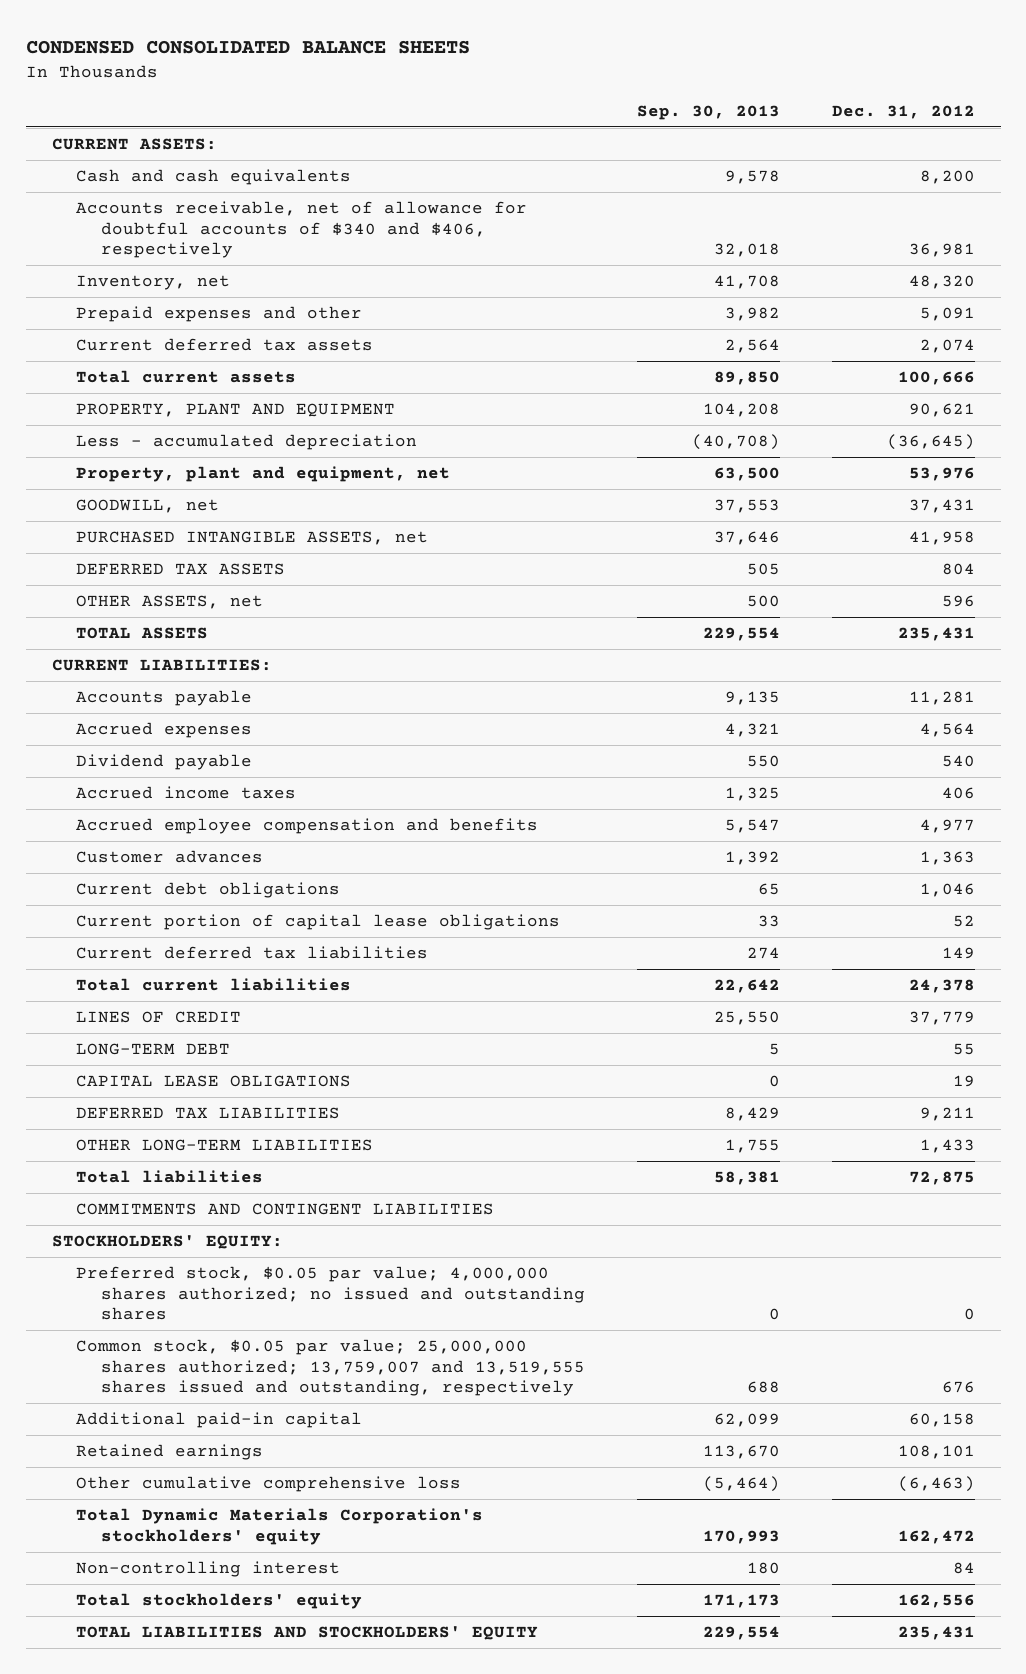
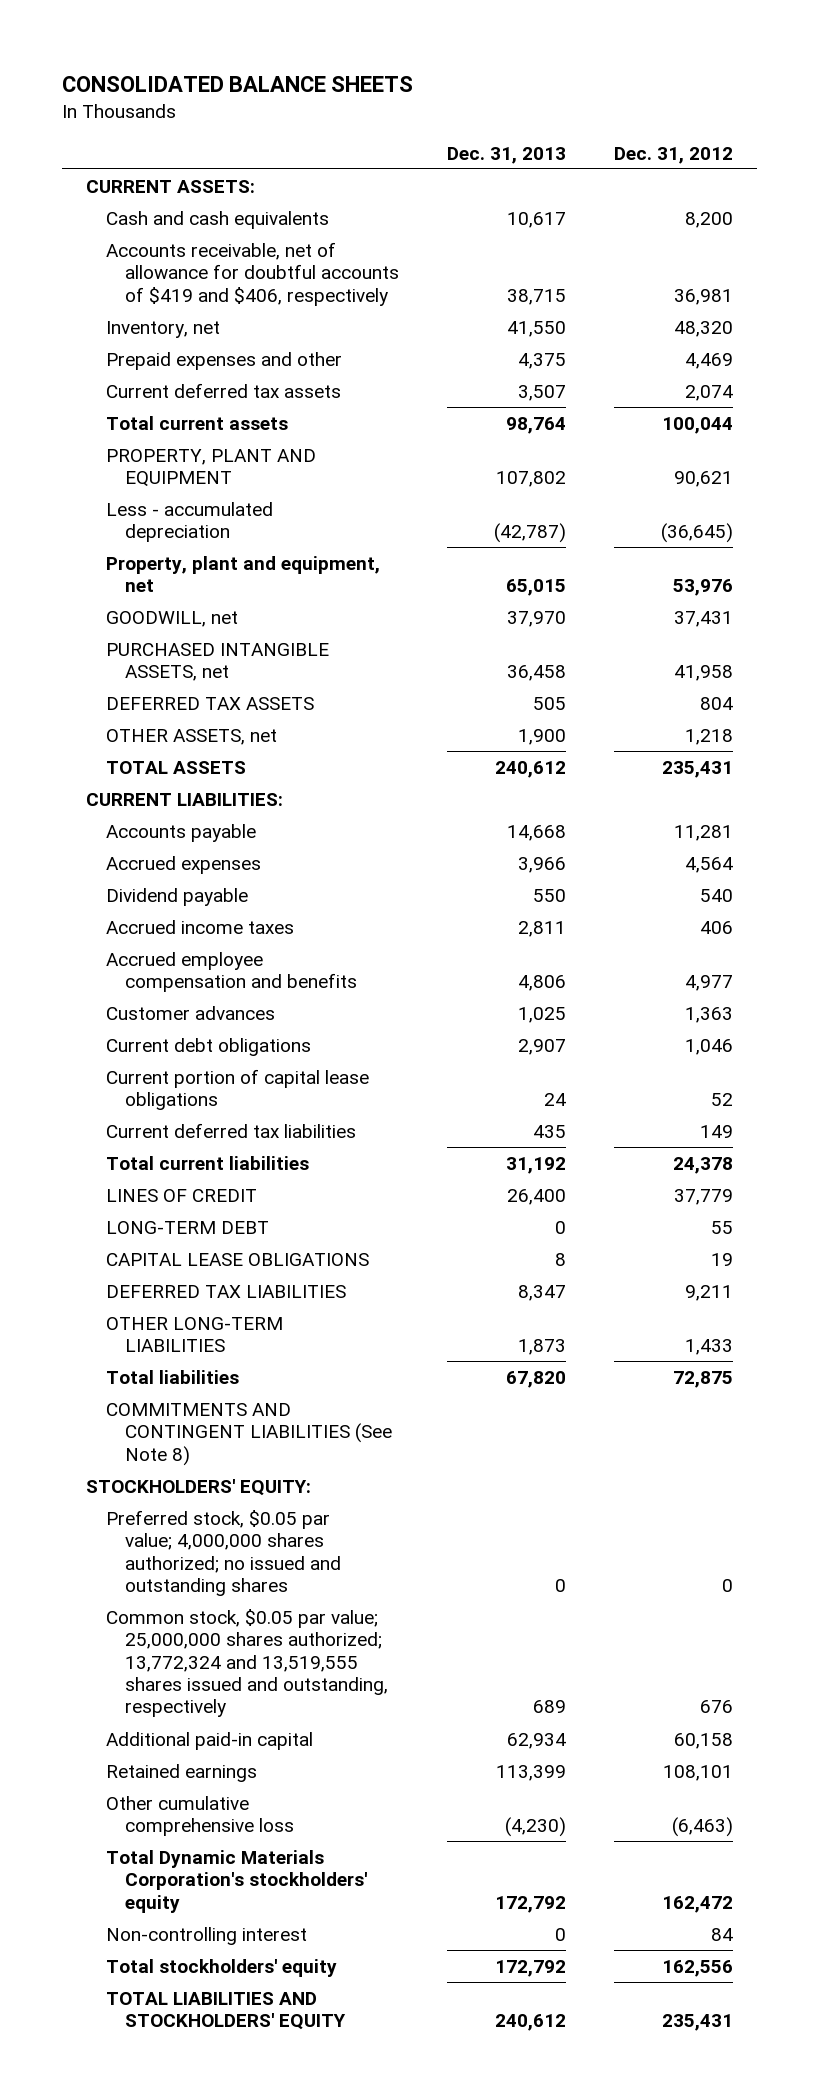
[25,40,470,55] CONDENSED CONSOLIDATED BALANCE SHEETS -> [62,76,414,93] CONSOLIDATED BALANCE SHEETS
[637,104,781,120] Sep. 30, 2013 -> none
none -> [447,146,567,164] Dec. 31, 2013
[76,201,528,259] Accounts receivable, net of allowance for doubtful accounts of $340 and $406, respectively -> [105,241,399,306] Accounts receivable, net of allowance for doubtful accounts of $419 and $406, respectively
[919,307,975,322] 5,091 -> [685,352,734,369] 4,469
[897,371,975,386] 100,666 -> [662,416,734,434] 100,044
[941,595,975,608] 596 -> [685,728,734,745] 1,218
[76,1203,495,1216] COMMITMENTS AND CONTINGENT LIABILITIES -> [105,1402,392,1466] COMMITMENTS AND CONTINGENT LIABILITIES (See Note 8)
[76,1339,586,1397] Common stock, $0.05 par value; 25,000,000 shares authorized; 13,759,007 and 13,519,555 shares issued and outstanding, respectively -> [105,1608,388,1718] Common stock, $0.05 par value; 25,000,000 shares authorized; 13,772,324 and 13,519,555 shares issued and outstanding, respectively

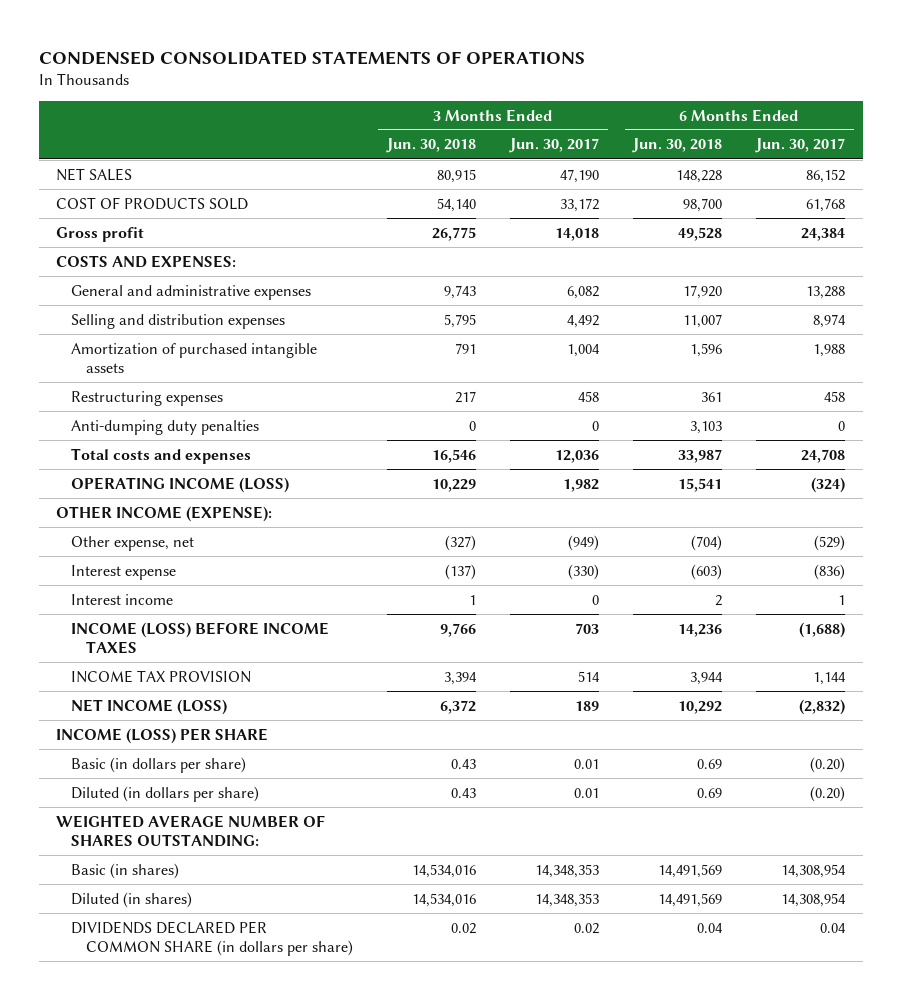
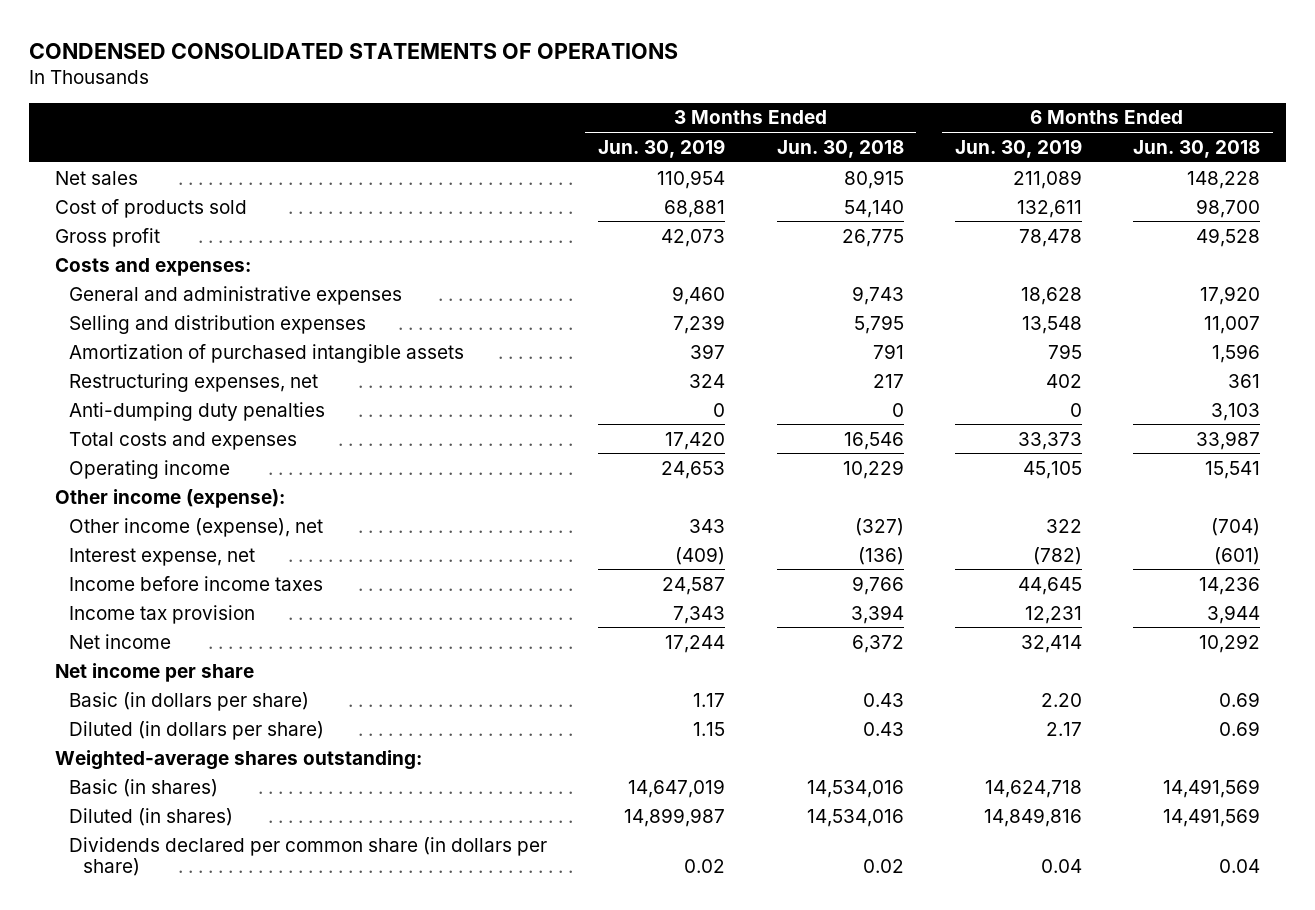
[509,138,600,154] Jun. 30, 2017 -> none
[755,138,846,154] Jun. 30, 2017 -> none
none -> [598,138,726,158] Jun. 30, 2019
none -> [954,138,1082,158] Jun. 30, 2019
[55,167,132,181] NET SALES -> [55,170,139,185] Net sales
[55,196,248,210] COST OF PRODUCTS SOLD -> [55,198,248,218] Cost of products sold
[55,254,236,268] COSTS AND EXPENSES: -> [55,257,252,276] Costs and expenses:
[70,390,223,406] Restructuring expenses -> [69,372,319,392] Restructuring expenses, net
[70,593,173,605] Interest income -> none
[70,476,289,493] OPERATING INCOME (LOSS) -> [69,459,231,479] Operating income
[55,505,272,522] OTHER INCOME (EXPENSE): -> [55,488,286,508] Other income (expense):
[70,535,194,551] Other expense, net -> [69,517,324,537] Other income (expense), net
[70,564,176,580] Interest expense -> [69,547,256,566] Interest expense, net
[444,563,476,580] (137) -> [857,546,904,565] (136)
[691,563,723,580] (603) -> [1214,546,1261,565] (601)
[70,621,329,655] INCOME (LOSS) BEFORE INCOME TAXES -> [69,575,324,591] Income before income taxes
[70,669,251,683] INCOME TAX PROVISION -> [69,604,256,624] Income tax provision
[70,698,227,715] NET INCOME (LOSS) -> [69,633,172,649] Net income
[55,727,268,744] INCOME (LOSS) PER SHARE -> [55,662,255,682] Net income per share
[55,814,325,848] WEIGHTED AVERAGE NUMBER OF SHARES OUTSTANDING: -> [55,749,423,770] Weighted-average shares outstanding:
[70,920,353,957] DIVIDENDS DECLARED PER COMMON SHARE (in dollars per share) -> [69,836,548,877] Dividends declared per common share (in dollars per share)

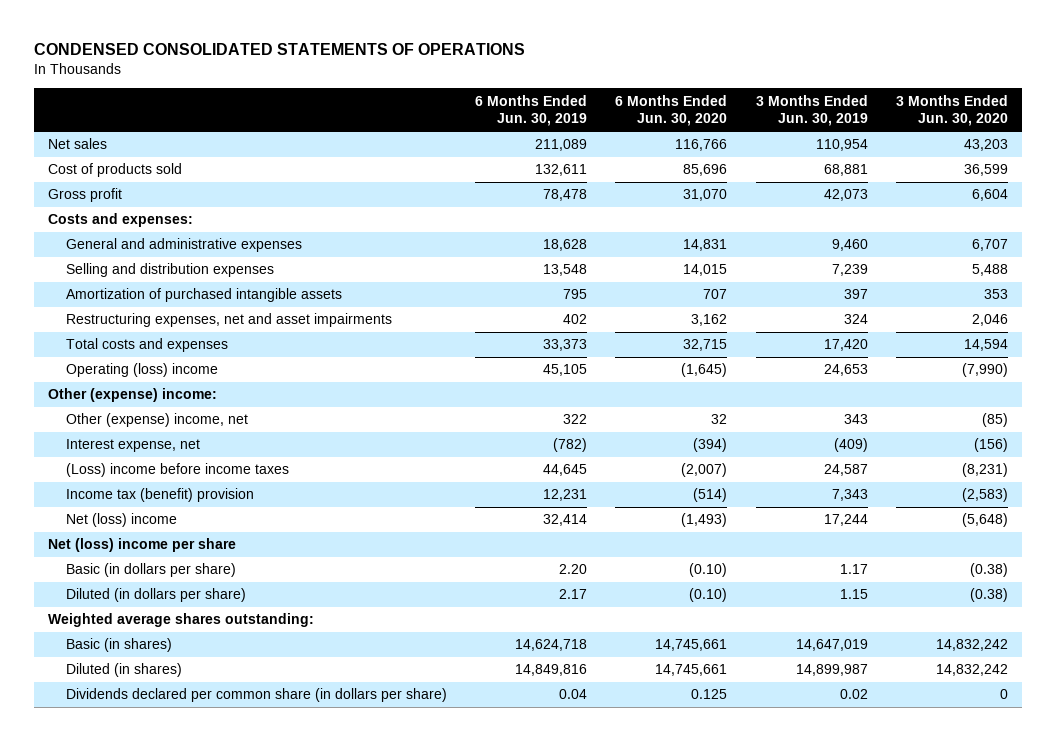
[776,139,904,158] Jun. 30, 2018 -> none
[1133,139,1261,158] Jun. 30, 2018 -> none
none -> [615,94,728,127] 6 Months Ended Jun. 30, 2020
none -> [895,94,1008,127] 3 Months Ended Jun. 30, 2020
[69,401,326,421] Anti-dumping duty penalties -> none
[69,372,319,392] Restructuring expenses, net -> [65,313,392,328] Restructuring expenses, net and asset impairments
[69,459,231,479] Operating income -> [65,363,218,378] Operating (loss) income
[55,488,286,508] Other income (expense): -> [47,388,217,403] Other (expense) income:
[69,517,324,537] Other income (expense), net -> [65,413,248,428] Other (expense) income, net
[69,575,324,591] Income before income taxes -> [65,463,289,478] (Loss) income before income taxes
[69,604,256,624] Income tax provision -> [65,488,254,503] Income tax (benefit) provision
[69,633,172,649] Net income -> [65,513,177,528] Net (loss) income
[55,662,255,682] Net income per share -> [47,538,236,553] Net (loss) income per share
[55,749,423,770] Weighted-average shares outstanding: -> [47,613,314,628] Weighted average shares outstanding:

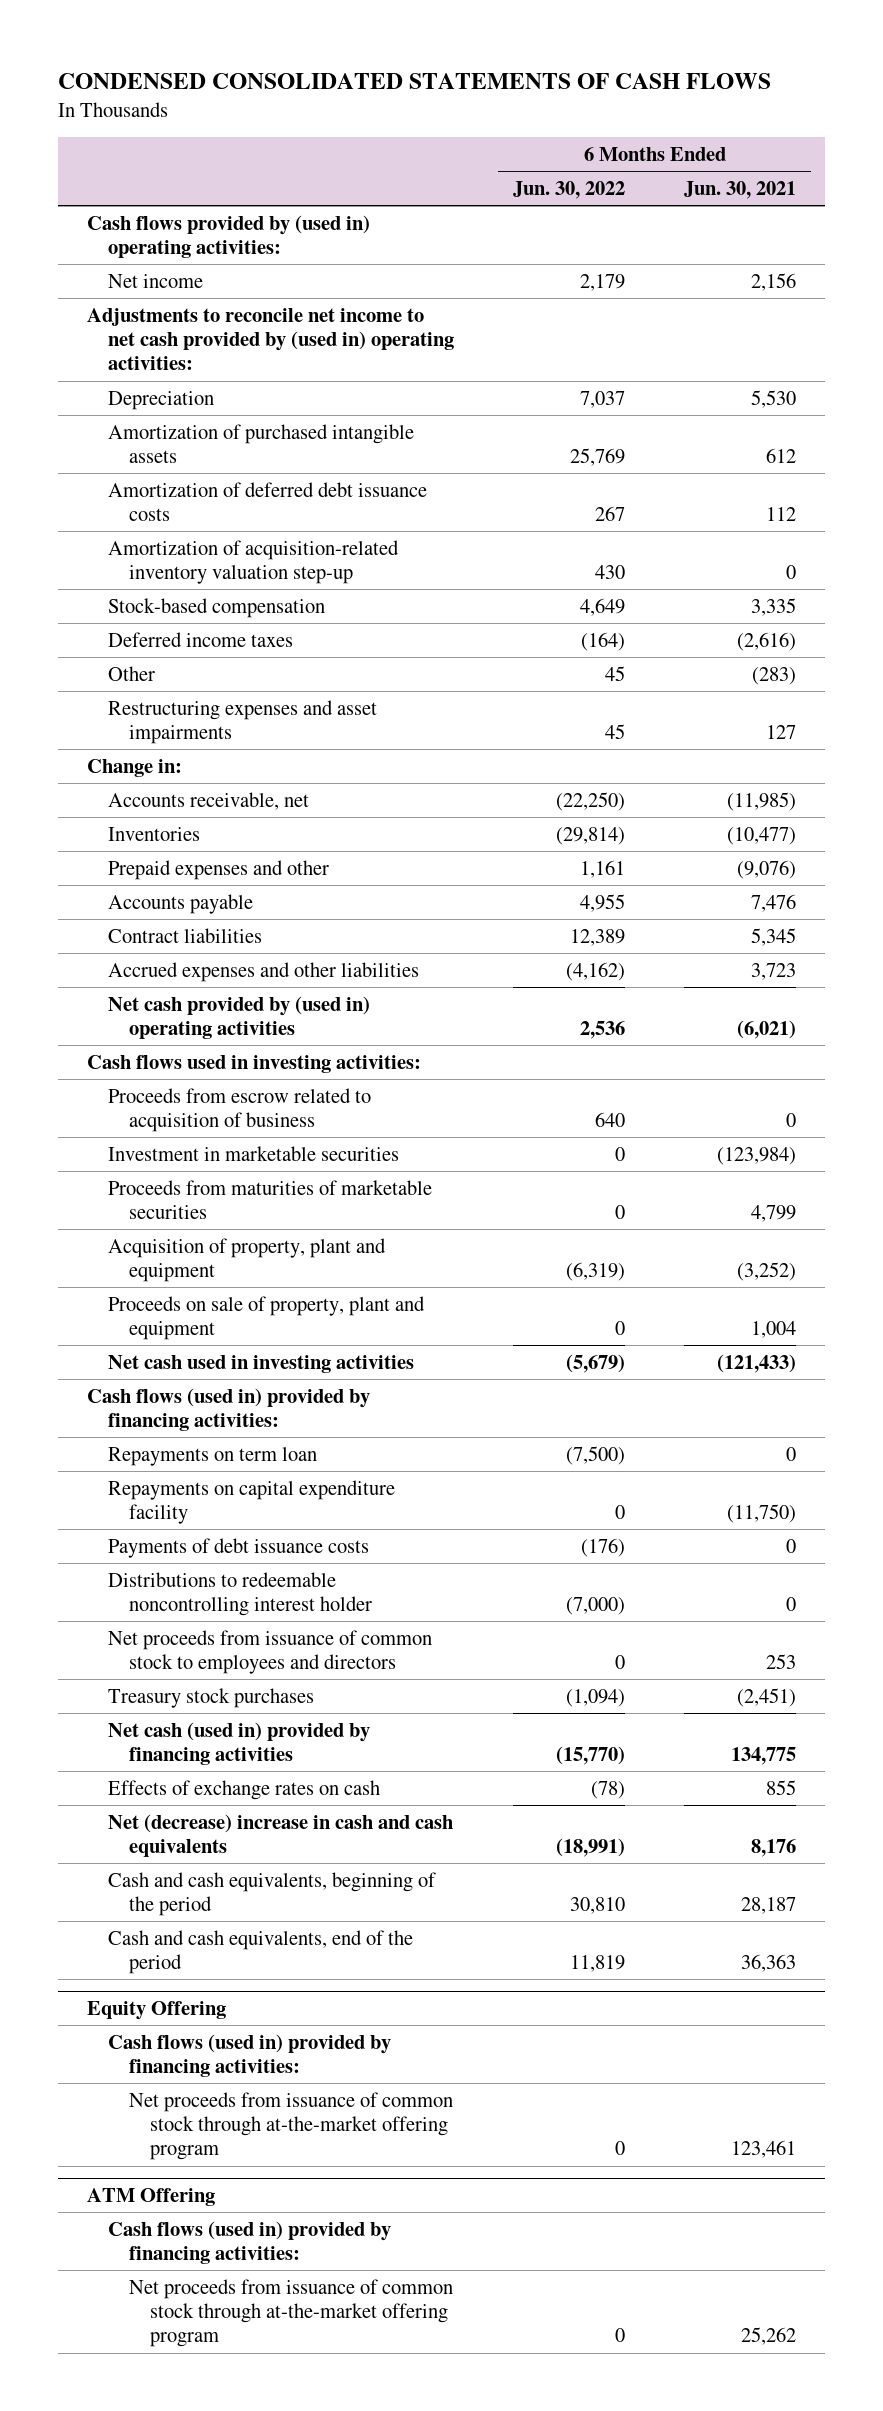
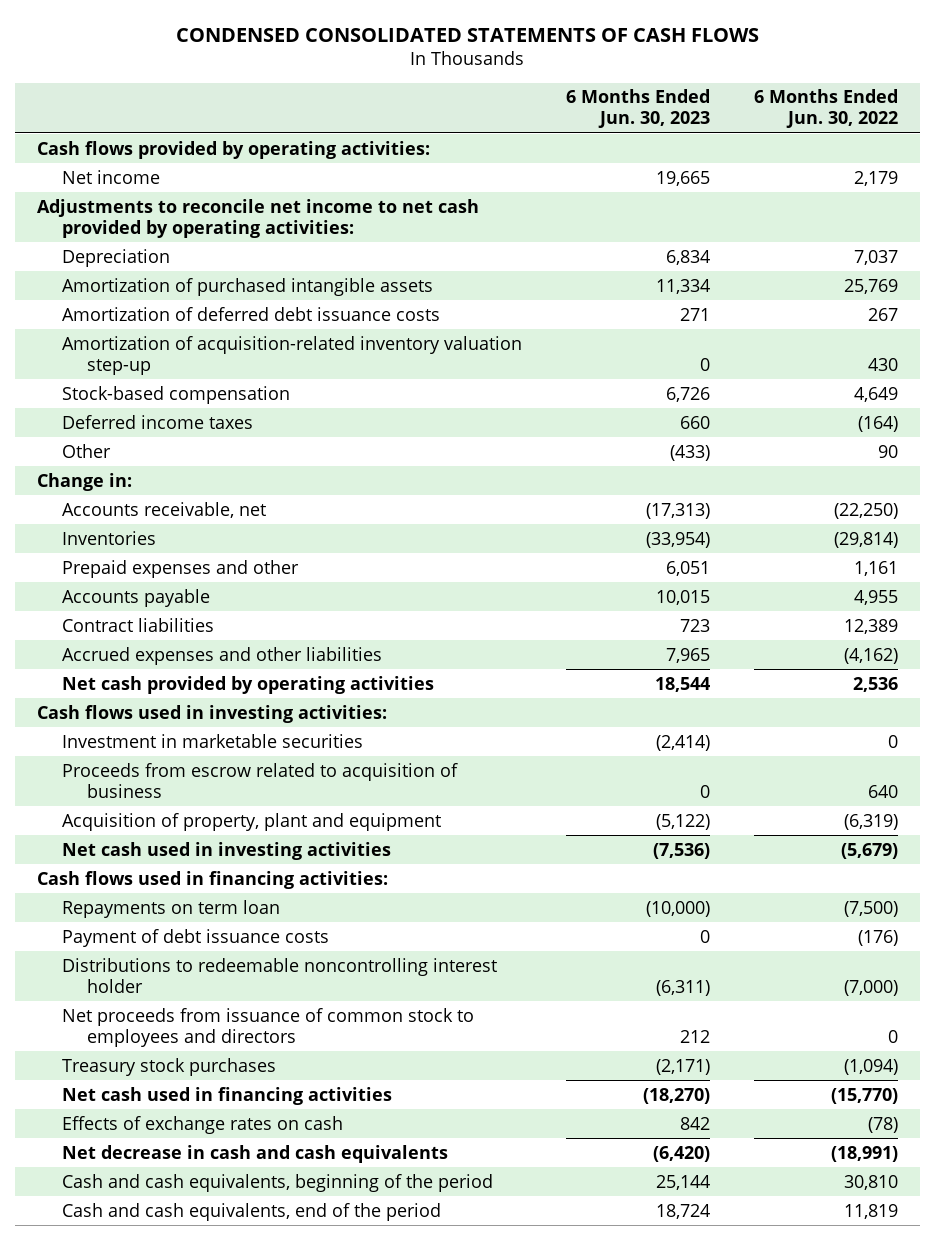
[683,180,796,199] Jun. 30, 2021 -> none
none -> [565,89,710,129] 6 Months Ended Jun. 30, 2023
[87,214,371,258] Cash flows provided by (used in) operating activities: -> [36,140,430,159] Cash flows provided by operating activities:
[87,307,455,371] Adjustments to reconcile net income to net cash provided by (used in) operating activities: -> [36,198,479,238] Adjustments to reconcile net income to net cash provided by operating activities:
[108,699,378,744] Restructuring expenses and asset impairments -> none
[605,665,626,681] 45 -> [877,444,898,458] 90
[108,995,371,1039] Net cash provided by (used in) operating activities -> [61,675,434,694] Net cash provided by operating activities
[108,1179,433,1219] Proceeds from maturities of marketable securities -> none
[108,1087,372,1132] Proceeds from escrow related to acquisition of business -> [61,762,458,798] Proceeds from escrow related to acquisition of business
[108,1295,426,1340] Proceeds on sale of property, plant and equipment -> none
[87,1387,371,1431] Cash flows (used in) provided by financing activities: -> [36,870,388,889] Cash flows used in financing activities:
[108,1479,396,1524] Repayments on capital expenditure facility -> none
[108,1537,370,1558] Payments of debt issuance costs -> [61,928,329,947] Payment of debt issuance costs
[108,1721,371,1765] Net cash (used in) provided by financing activities -> [61,1086,392,1105] Net cash used in financing activities
[108,1813,454,1857] Net (decrease) increase in cash and cash equivalents -> [61,1144,448,1163] Net decrease in cash and cash equivalents
[87,2000,227,2020] Equity Offering -> none
[108,2033,392,2077] Cash flows (used in) provided by financing activities: -> none
[129,2091,454,2161] Net proceeds from issuance of common stock through at-the-market offering program -> none
[87,2187,216,2206] ATM Offering -> none
[108,2220,392,2264] Cash flows (used in) provided by financing activities: -> none
[129,2278,454,2348] Net proceeds from issuance of common stock through at-the-market offering program -> none

